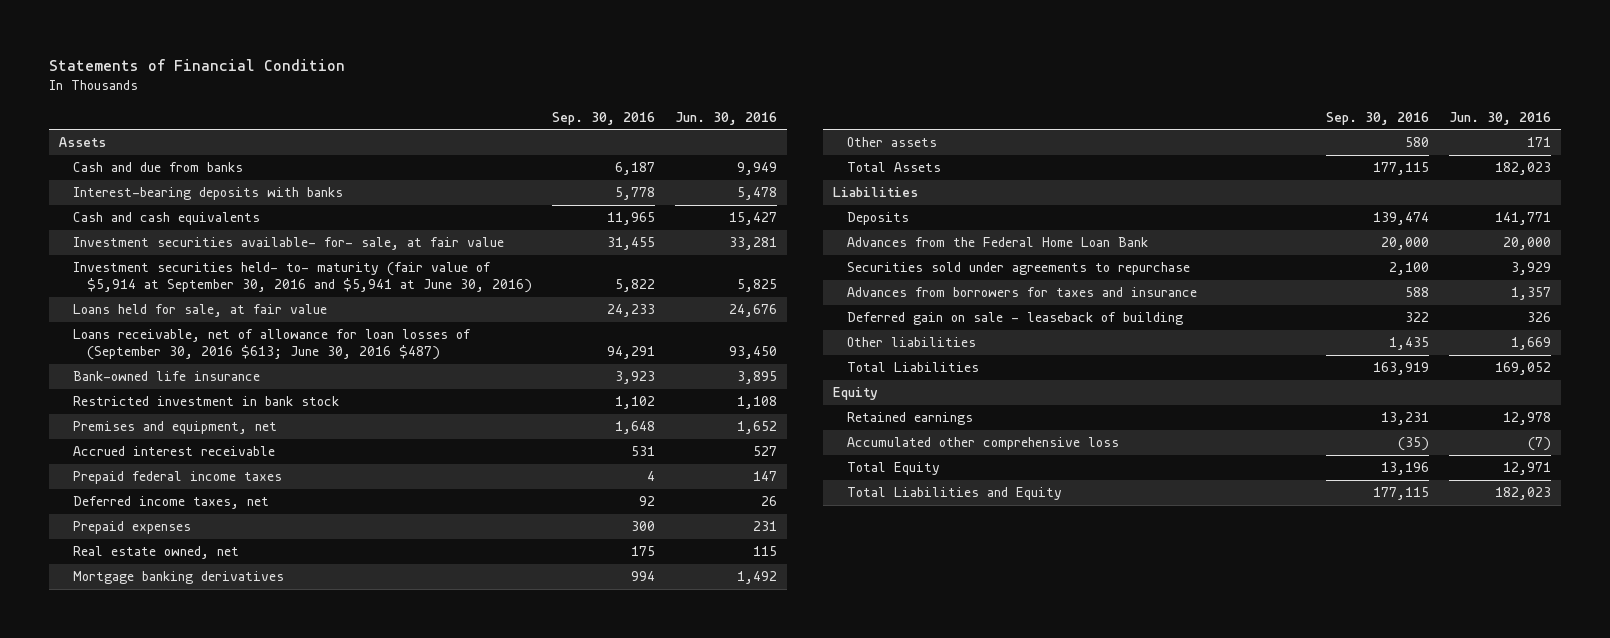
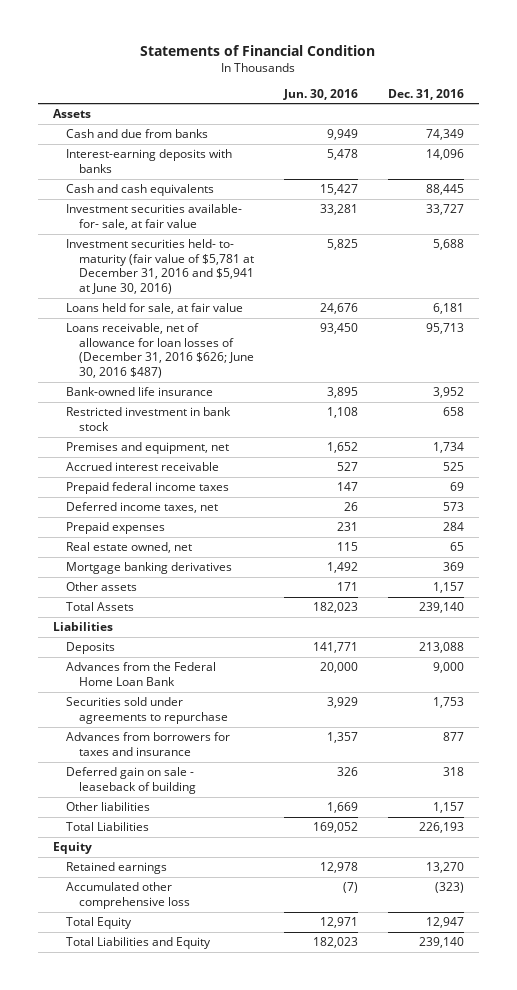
[552,111,656,125] Sep. 30, 2016 -> none
none -> [387,88,464,100] Dec. 31, 2016
[73,187,344,201] Interest-bearing deposits with banks -> [66,149,233,173] Interest-earning deposits with banks
[73,262,533,293] Investment securities held- to- maturity (fair value of $5,914 at September 30, 2016 and $5,941 at June 30, 2016) -> [66,239,255,295] Investment securities held- to- maturity (fair value of $5,781 at December 31, 2016 and $5,941 at June 30, 2016)
[73,329,472,360] Loans receivable, net of allowance for loan losses of (September 30, 2016 $613; June 30, 2016 $487) -> [66,323,255,379] Loans receivable, net of allowance for loan losses of (December 31, 2016 $626; June 30, 2016 $487)

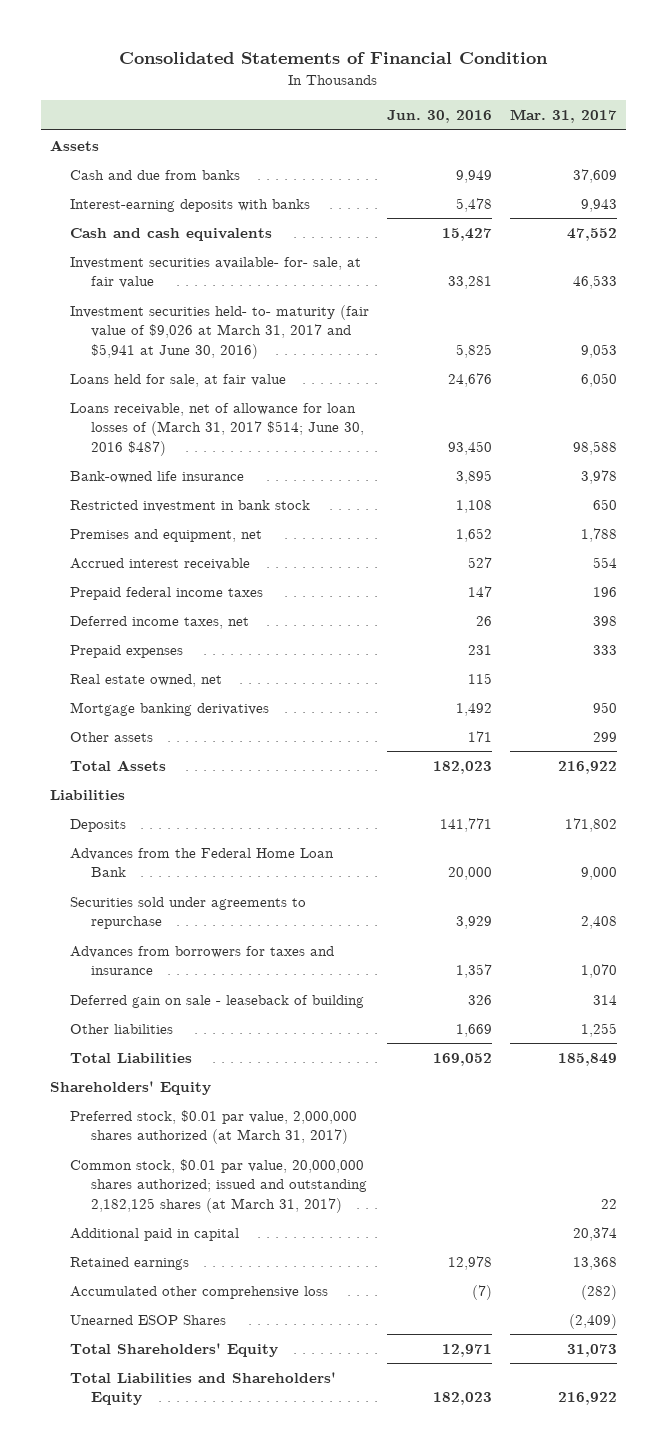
[140,45,376,57] Statements of Financial Condition -> [119,52,549,65] Consolidated Statements of Financial Condition
[387,88,464,100] Dec. 31, 2016 -> none
none -> [510,109,618,124] Mar. 31, 2017
[66,239,255,295] Investment securities held- to- maturity (fair value of $5,781 at December 31, 2016 and $5,941 at June 30, 2016) -> [70,304,370,359] Investment securities held- to- maturity (fair value of $9,026 at March 31, 2017 and $5,941 at June 30, 2016)
[66,323,255,379] Loans receivable, net of allowance for loan losses of (December 31, 2016 $626; June 30, 2016 $487) -> [70,402,365,456] Loans receivable, net of allowance for loan losses of (March 31, 2017 $514; June 30, 2016 $487)
[52,842,92,855] Equity -> [49,1080,211,1095] Shareholders' Equity
none -> [70,1109,358,1145] Preferred stock, $0.01 par value, 2,000,000 shares authorized (at March 31, 2017)
none -> [70,1158,368,1213] Common stock, $0.01 par value, 20,000,000 shares authorized; issued and outstanding 2,182,125 shares (at March 31, 2017)
none -> [70,1227,240,1241] Additional paid in capital
none -> [70,1314,227,1325] Unearned ESOP Shares
[66,917,133,930] Total Equity -> [70,1342,279,1357] Total Shareholders' Equity
[66,937,212,950] Total Liabilities and Equity -> [70,1371,337,1406] Total Liabilities and Shareholders' Equity

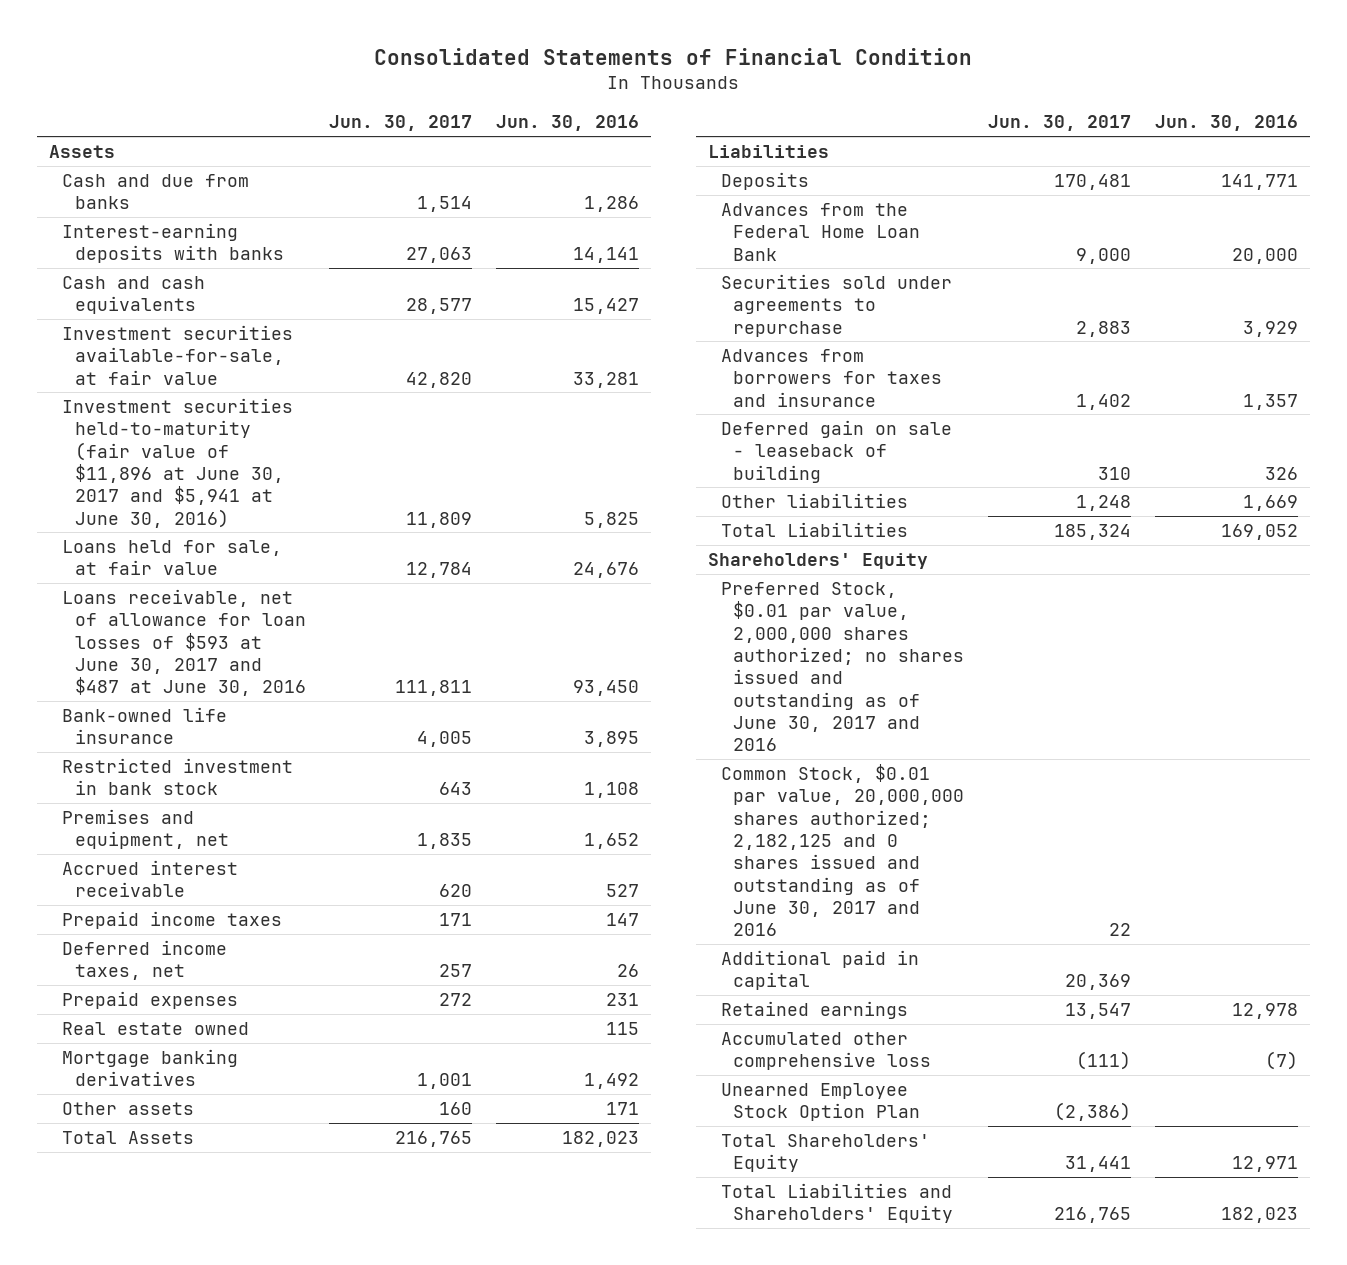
[510,109,618,124] Mar. 31, 2017 -> none
none -> [329,115,473,132] Jun. 30, 2017
[456,169,493,183] 9,949 -> [584,196,640,213] 1,286
[456,197,493,212] 5,478 -> [573,247,640,264] 14,141
[70,256,362,289] Investment securities available- for- sale, at fair value -> [61,324,293,385] Investment securities available-for-sale, at fair value
[70,304,370,359] Investment securities held- to- maturity (fair value of $9,026 at March 31, 2017 and $5,941 at June 30, 2016) -> [61,397,293,528] Investment securities held-to-maturity (fair value of $11,896 at June 30, 2017 and $5,941 at June 30, 2016)
[70,402,365,456] Loans receivable, net of allowance for loan losses of (March 31, 2017 $514; June 30, 2016 $487) -> [61,588,306,697] Loans receivable, net of allowance for loan losses of $593 at June 30, 2017 and $487 at June 30, 2016
[70,586,264,600] Prepaid federal income taxes -> [61,910,282,929] Prepaid income taxes
[70,673,223,687] Real estate owned, net -> [61,1021,249,1035] Real estate owned
[70,1109,358,1145] Preferred stock, $0.01 par value, 2,000,000 shares authorized (at March 31, 2017) -> [720,581,965,752] Preferred Stock, $0.01 par value, 2,000,000 shares authorized; no shares issued and outstanding as of June 30, 2017 and 2016
[70,1158,368,1213] Common stock, $0.01 par value, 20,000,000 shares authorized; issued and outstanding 2,182,125 shares (at March 31, 2017) -> [720,763,965,937] Common Stock, $0.01 par value, 20,000,000 shares authorized; 2,182,125 and 0 shares issued and outstanding as of June 30, 2017 and 2016
[70,1314,227,1325] Unearned ESOP Shares -> [720,1082,921,1122] Unearned Employee Stock Option Plan

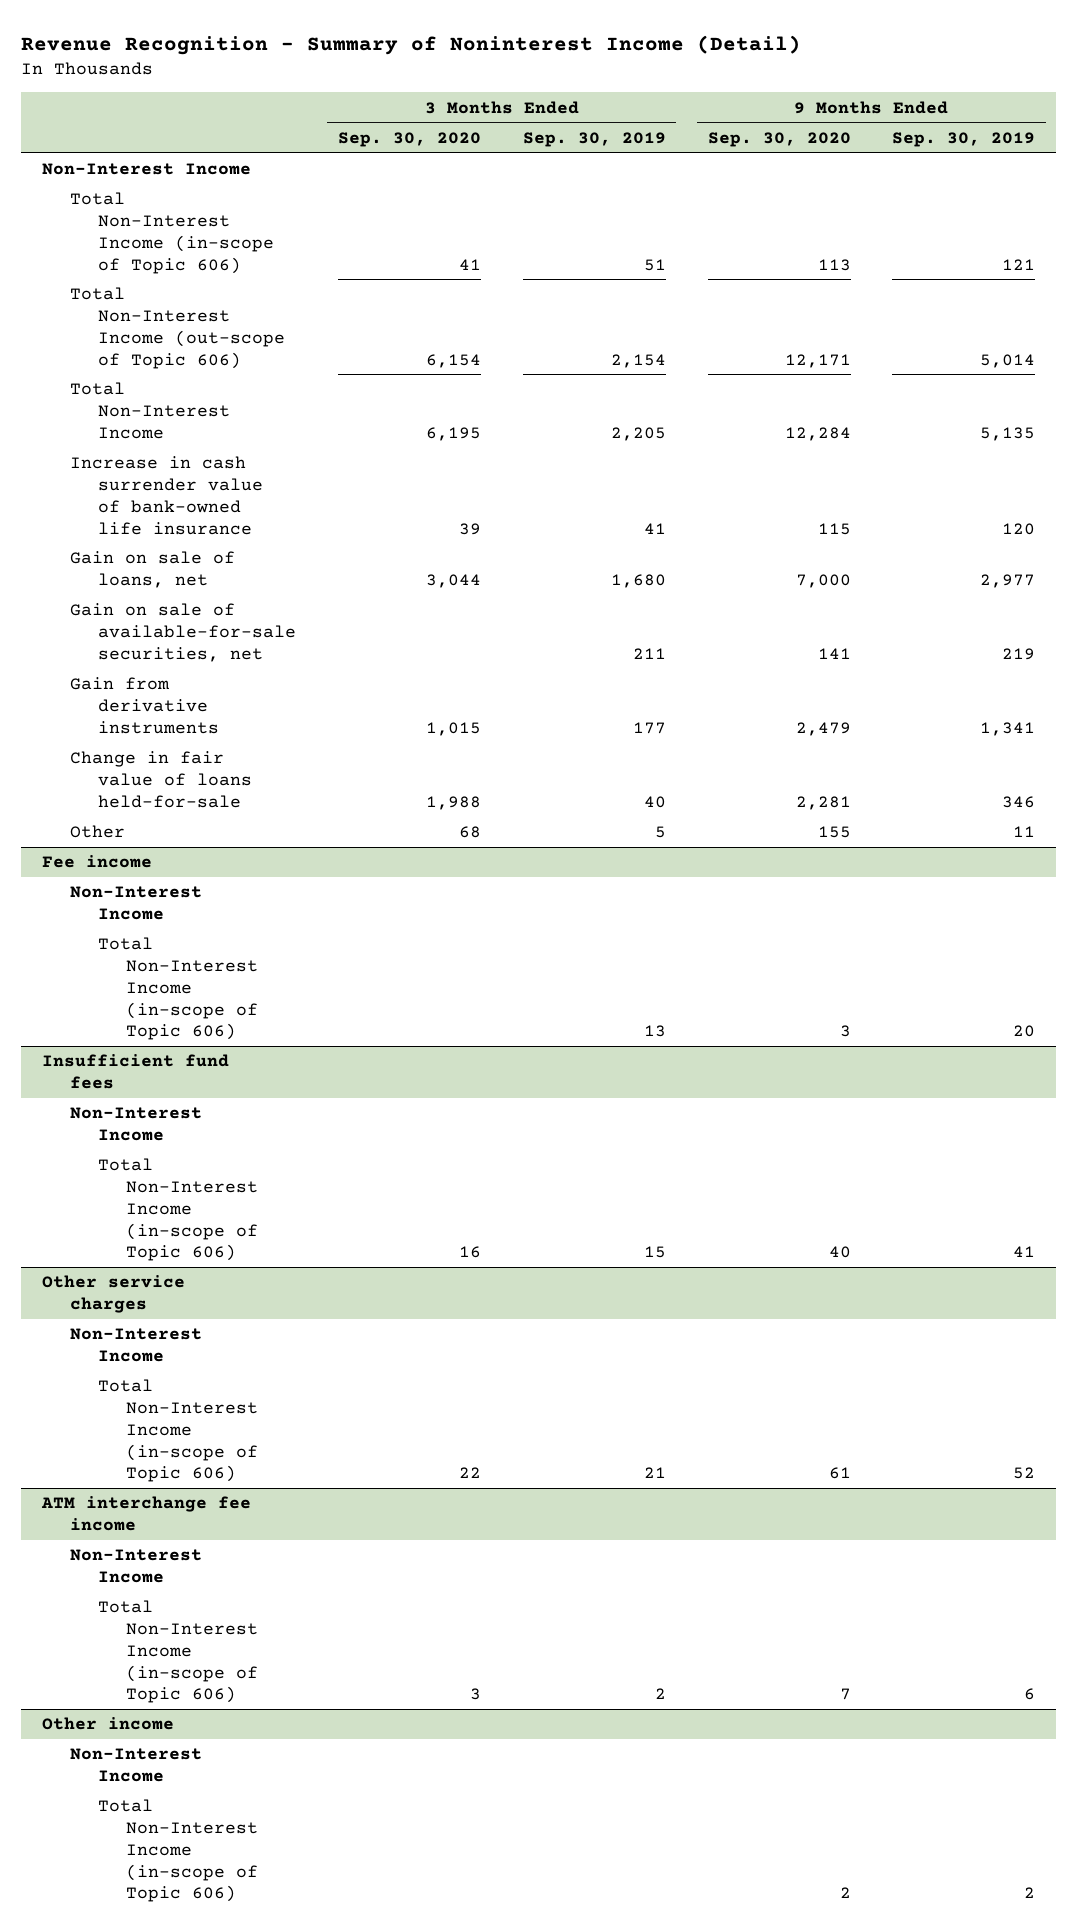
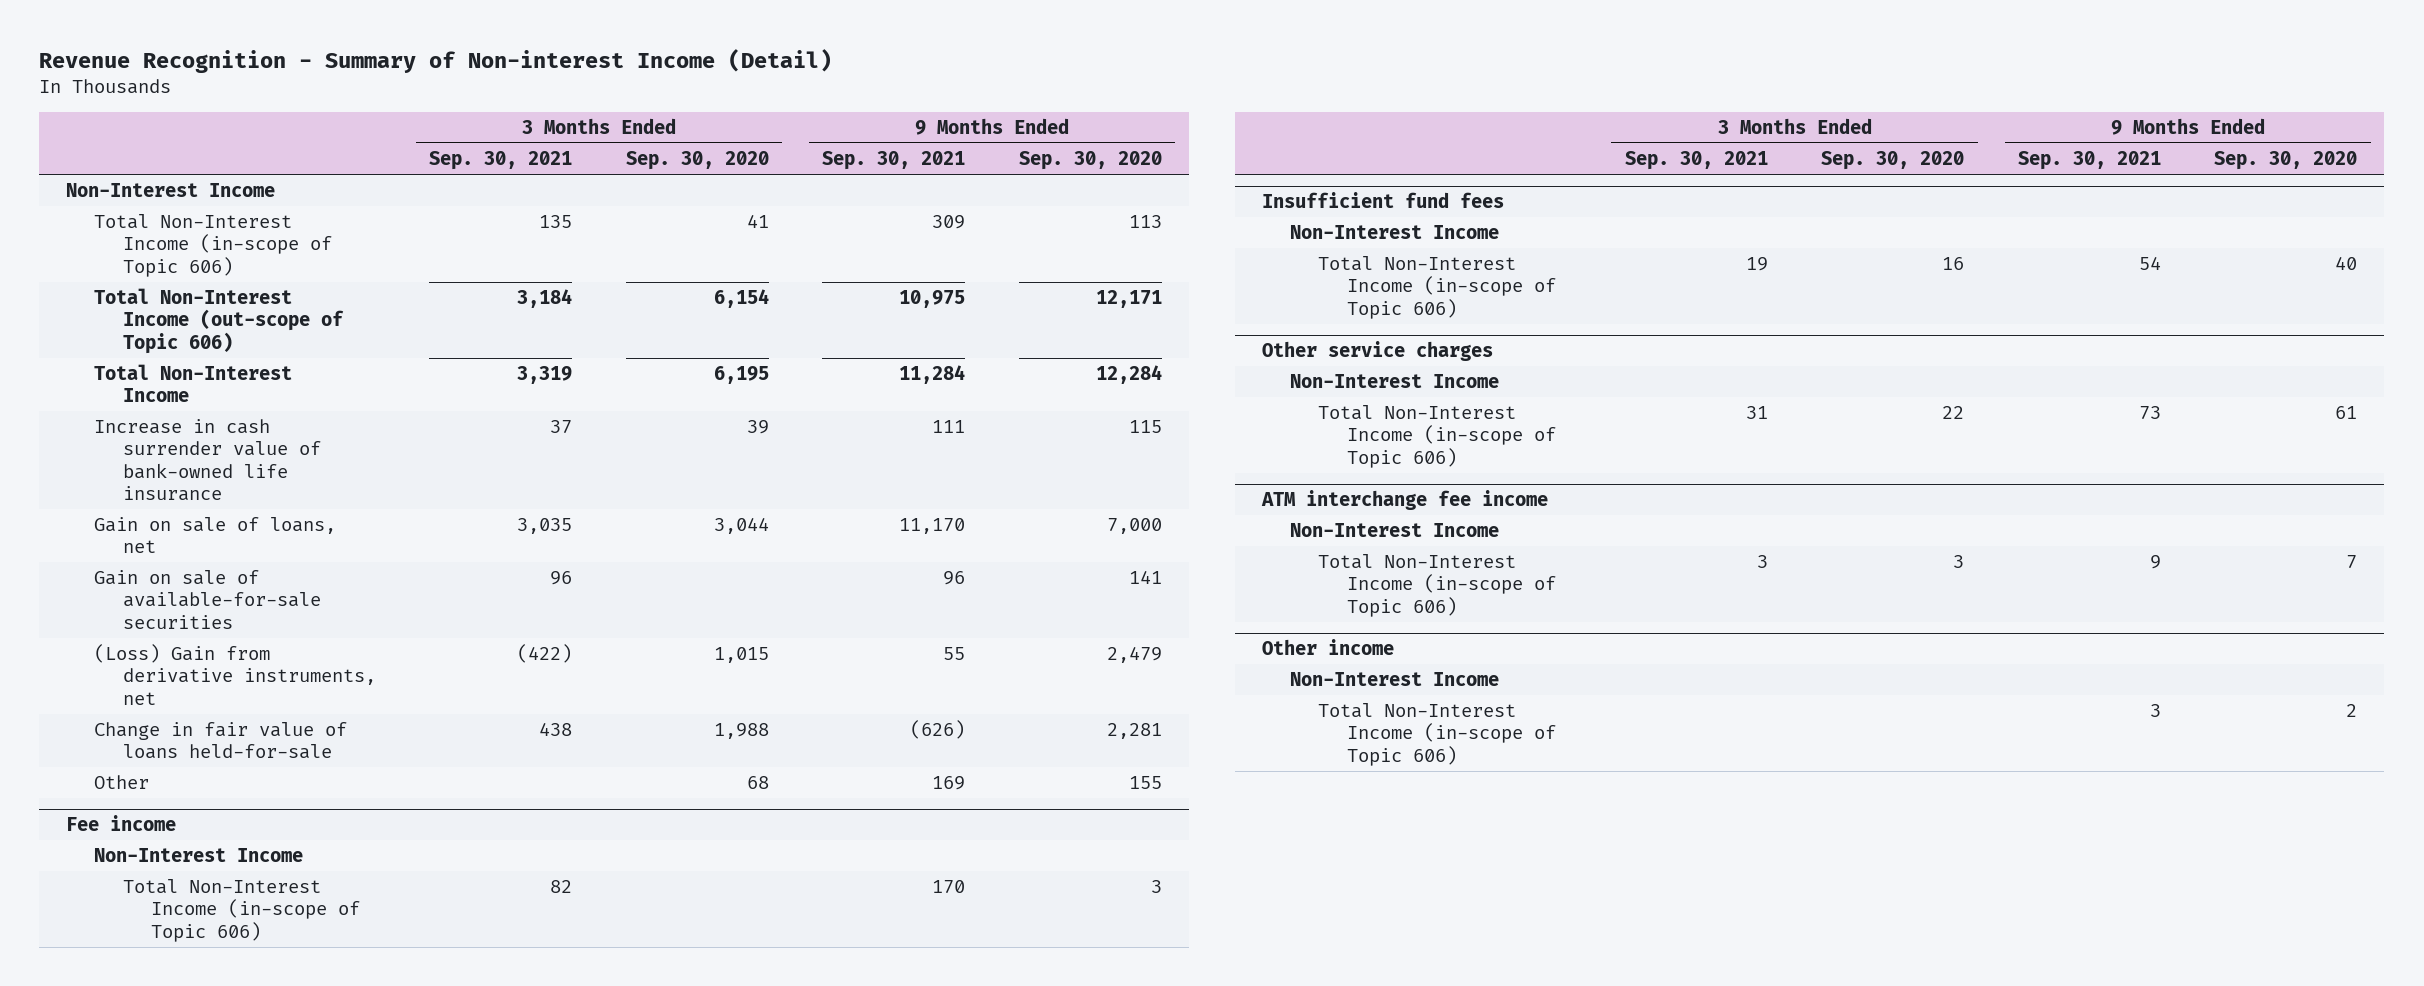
[21,34,802,55] Revenue Recognition - Summary of Noninterest Income (Detail) -> [39,49,833,74] Revenue Recognition - Summary of Non-interest Income (Detail)
[522,132,666,148] Sep. 30, 2019 -> none
[892,132,1036,148] Sep. 30, 2019 -> none
none -> [429,150,573,170] Sep. 30, 2021
none -> [822,150,966,170] Sep. 30, 2021
[70,603,297,662] Gain on sale of available-for-sale securities, net -> [94,570,321,629] Gain on sale of available-for-sale securities
[70,677,220,734] Gain from derivative instruments -> [94,644,376,705] (Loss) Gain from derivative instruments, net

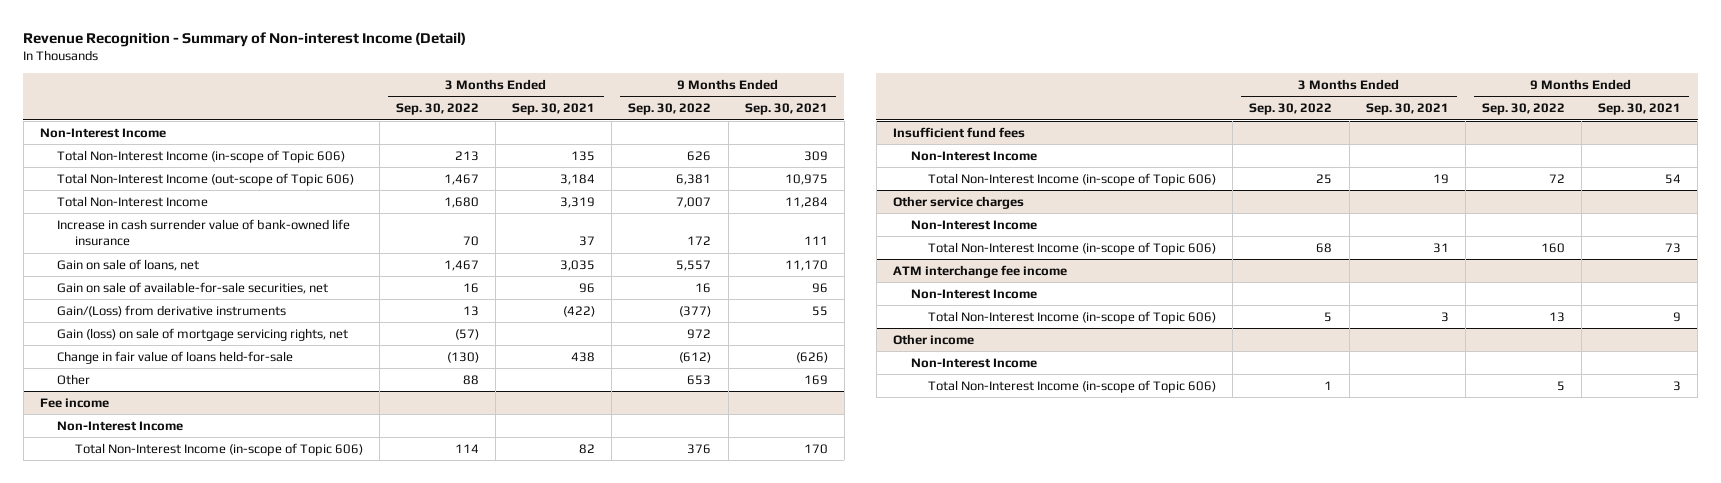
[625,150,769,170] Sep. 30, 2020 -> none
[1018,150,1162,170] Sep. 30, 2020 -> none
none -> [396,103,480,116] Sep. 30, 2022
none -> [628,103,712,116] Sep. 30, 2022
[94,570,321,629] Gain on sale of available-for-sale securities -> [57,281,329,294] Gain on sale of available-for-sale securities, net
[94,644,376,705] (Loss) Gain from derivative instruments, net -> [57,304,287,317] Gain/(Loss) from derivative instruments
none -> [57,327,349,341] Gain (loss) on sale of mortgage servicing rights, net

